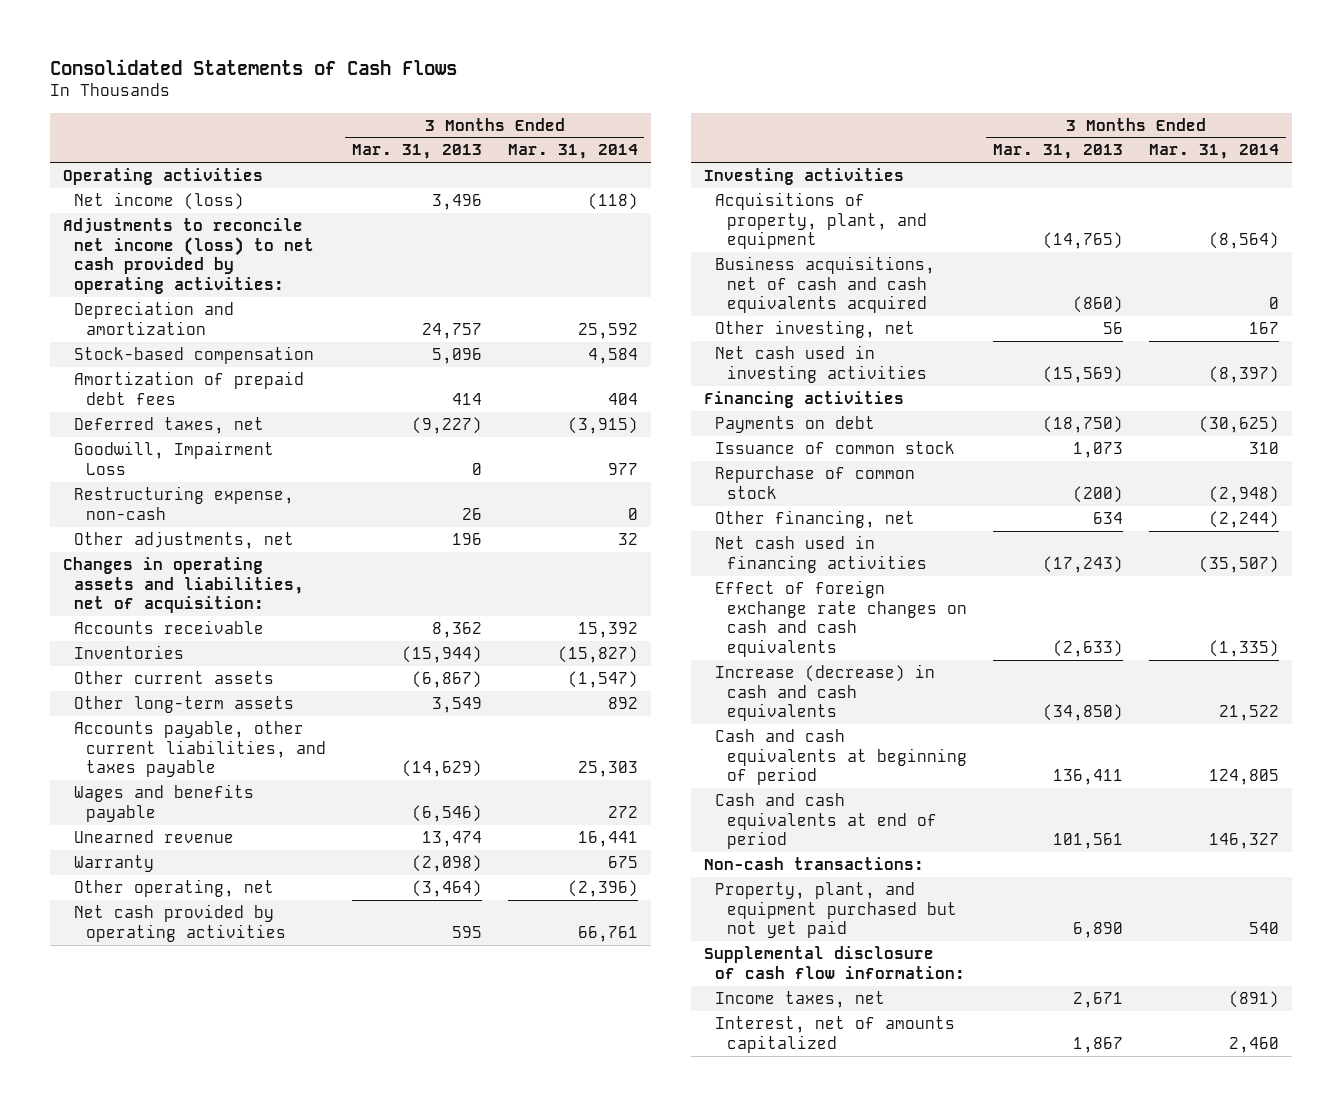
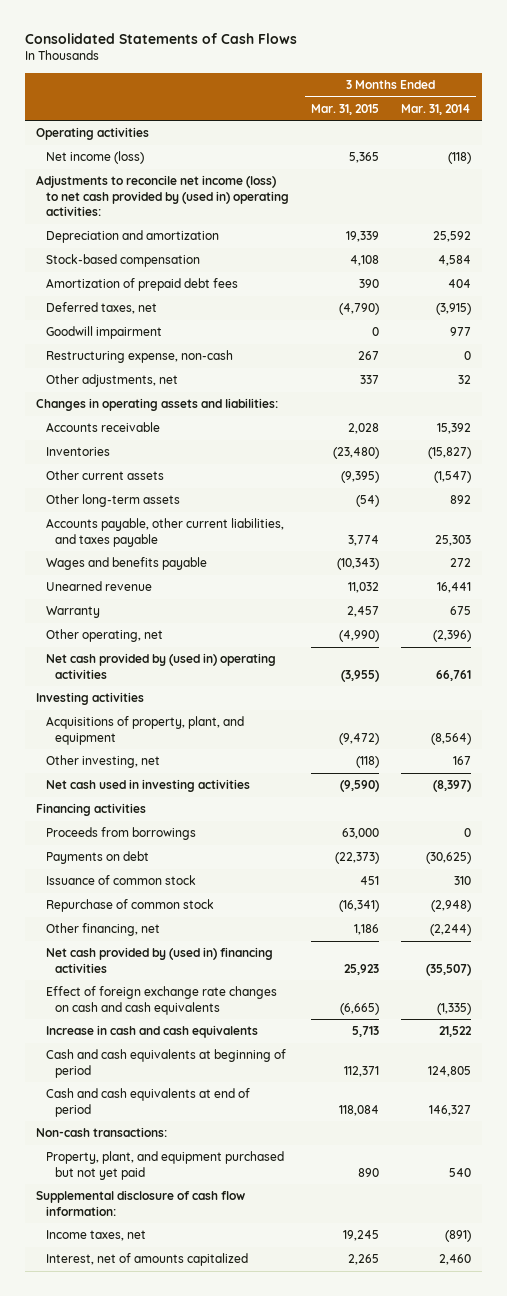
[351,144,482,160] Mar. 31, 2013 -> none
none -> [310,103,379,115] Mar. 31, 2015
[62,218,315,294] Adjustments to reconcile net income (loss) to net cash provided by operating activities: -> [36,175,289,217] Adjustments to reconcile net income (loss) to net cash provided by (used in) operating activities:
[74,441,275,475] Goodwill, Impairment Loss -> [45,326,162,340] Goodwill impairment
[62,557,305,614] Changes in operating assets and liabilities, net of acquisition: -> [36,398,279,412] Changes in operating assets and liabilities:
[74,904,286,942] Net cash provided by operating activities -> [45,653,276,679] Net cash provided by (used in) operating activities
[715,256,936,314] Business acquisitions, net of cash and cash equivalents acquired -> none
none -> [45,827,196,841] Proceeds from borrowings
[715,535,927,573] Net cash used in financing activities -> [45,947,273,973] Net cash provided by (used in) financing activities
[715,664,936,722] Increase (decrease) in cash and cash equivalents -> [45,1025,258,1039] Increase in cash and cash equivalents

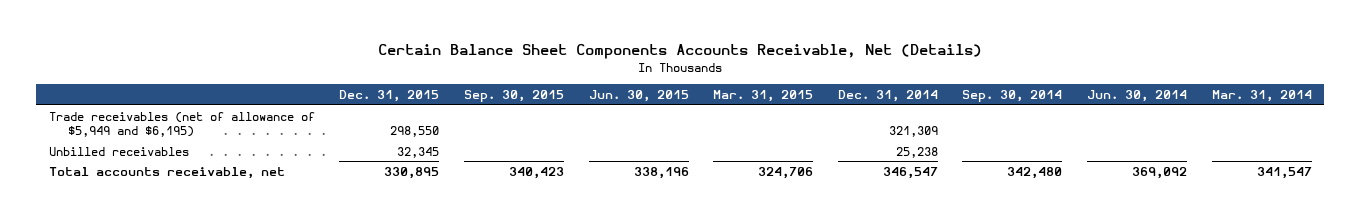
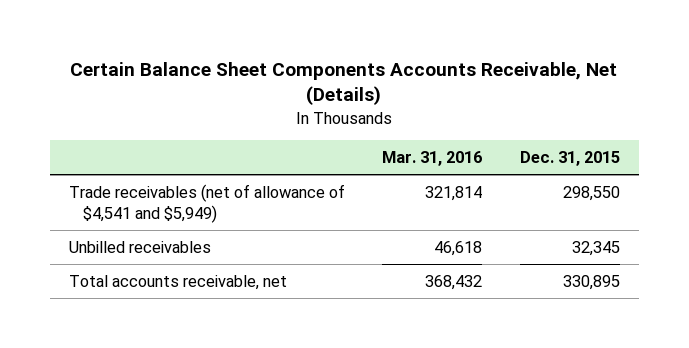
[463,89,564,102] Sep. 30, 2015 -> none
[588,89,689,102] Jun. 30, 2015 -> none
[713,89,814,102] Mar. 31, 2015 -> none
[837,89,938,102] Dec. 31, 2014 -> none
[962,89,1063,102] Sep. 30, 2014 -> none
[1086,89,1187,102] Jun. 30, 2014 -> none
[1211,89,1312,102] Mar. 31, 2014 -> none
none -> [382,151,483,167] Mar. 31, 2016
[48,111,315,138] Trade receivables (net of allowance of $5,949 and $6,195) -> [68,183,345,224] Trade receivables (net of allowance of $4,541 and $5,949)

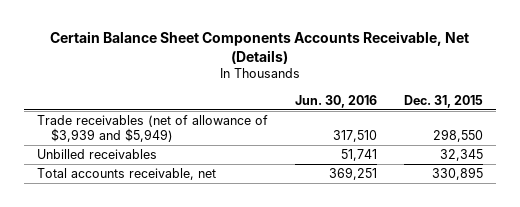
[382,151,483,167] Mar. 31, 2016 -> none
none -> [294,94,377,108] Jun. 30, 2016
[68,183,345,224] Trade receivables (net of allowance of $4,541 and $5,949) -> [37,115,269,142] Trade receivables (net of allowance of $3,939 and $5,949)

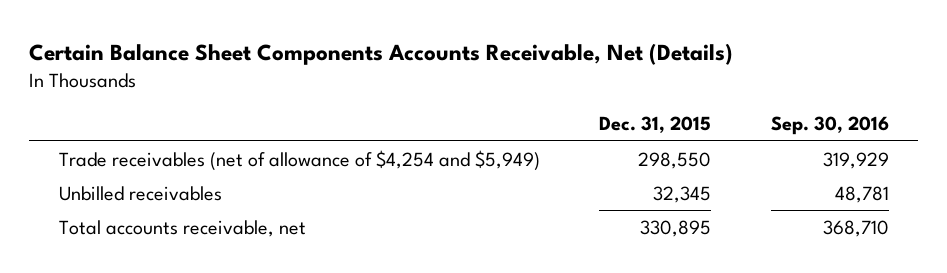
[294,94,377,108] Jun. 30, 2016 -> none
none -> [770,116,889,136] Sep. 30, 2016
[37,115,269,142] Trade receivables (net of allowance of $3,939 and $5,949) -> [58,149,540,171] Trade receivables (net of allowance of $4,254 and $5,949)

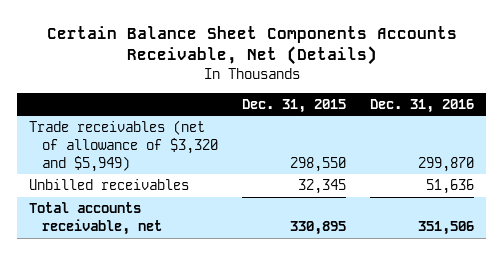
[770,116,889,136] Sep. 30, 2016 -> none
none -> [370,98,475,113] Dec. 31, 2016
[58,149,540,171] Trade receivables (net of allowance of $4,254 and $5,949) -> [29,120,218,172] Trade receivables (net of allowance of $3,320 and $5,949)

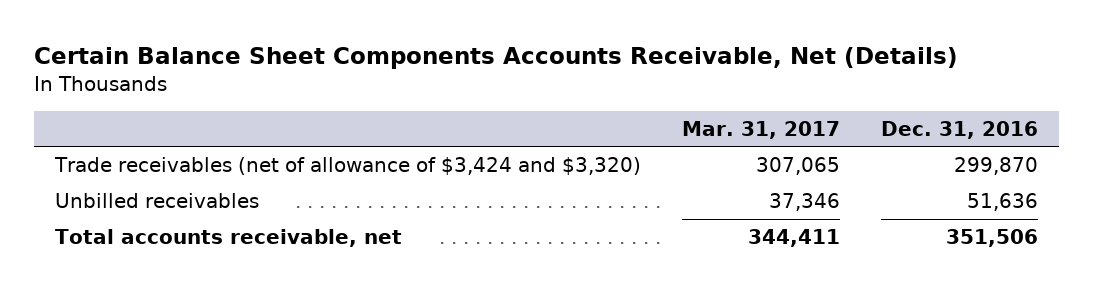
[242,98,347,113] Dec. 31, 2015 -> none
none -> [681,120,840,139] Mar. 31, 2017
[29,120,218,172] Trade receivables (net of allowance of $3,320 and $5,949) -> [53,157,641,176] Trade receivables (net of allowance of $3,424 and $3,320)

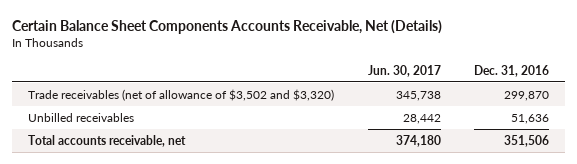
[681,120,840,139] Mar. 31, 2017 -> none
none -> [367,65,441,78] Jun. 30, 2017
[53,157,641,176] Trade receivables (net of allowance of $3,424 and $3,320) -> [28,88,335,101] Trade receivables (net of allowance of $3,502 and $3,320)

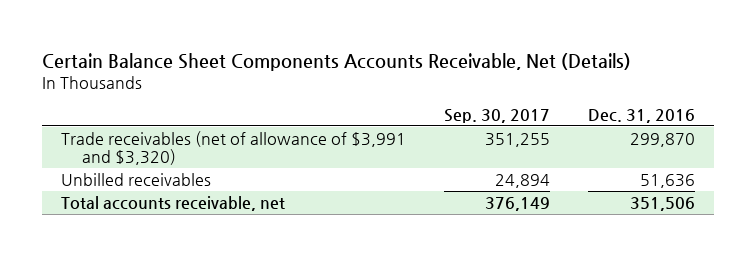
[367,65,441,78] Jun. 30, 2017 -> none
none -> [444,109,551,124] Sep. 30, 2017
[28,88,335,101] Trade receivables (net of allowance of $3,502 and $3,320) -> [61,130,407,165] Trade receivables (net of allowance of $3,991 and $3,320)

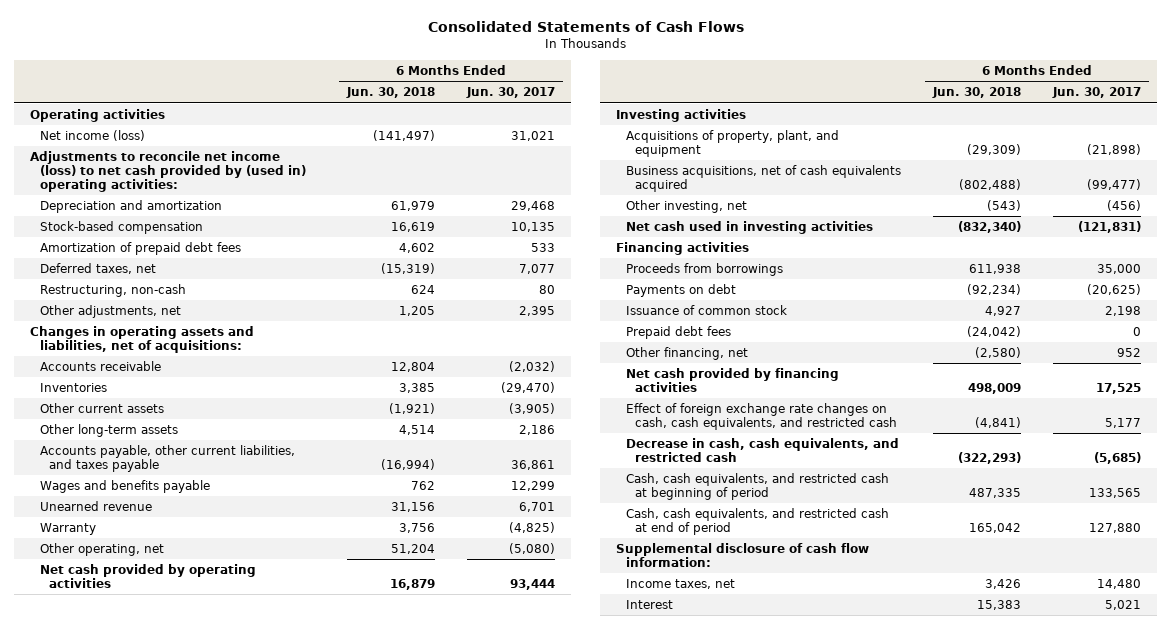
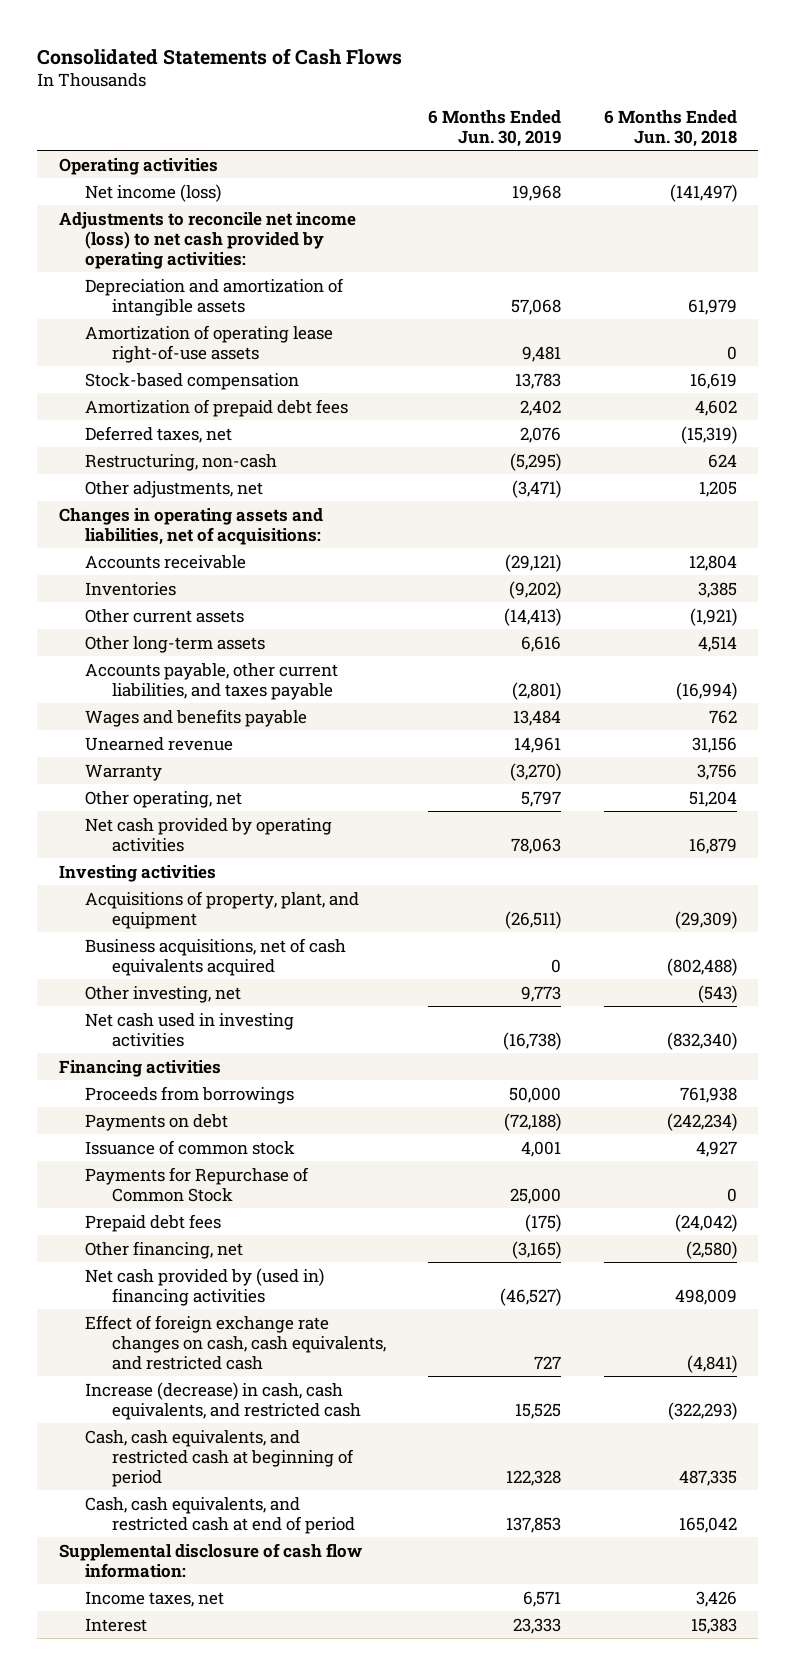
[465,87,555,99] Jun. 30, 2017 -> none
none -> [428,109,562,147] 6 Months Ended Jun. 30, 2019
[30,150,306,192] Adjustments to reconcile net income (loss) to net cash provided by (used in) operating activities: -> [58,211,356,269] Adjustments to reconcile net income (loss) to net cash provided by operating activities:
[39,199,222,213] Depreciation and amortization -> [85,277,345,316] Depreciation and amortization of intangible assets
none -> [85,324,334,363] Amortization of operating lease right-of-use assets
[968,263,1021,274] 611,938 -> [680,1086,738,1103] 761,938
[966,283,1021,295] (92,234) -> [667,1112,738,1131] (242,234)
none -> [85,1166,310,1202] Payments for Repurchase of Common Stock
[625,367,839,392] Net cash provided by financing activities -> [85,1267,325,1306] Net cash provided by (used in) financing activities
[625,437,899,462] Decrease in cash, cash equivalents, and restricted cash -> [85,1381,361,1420] Increase (decrease) in cash, cash equivalents, and restricted cash

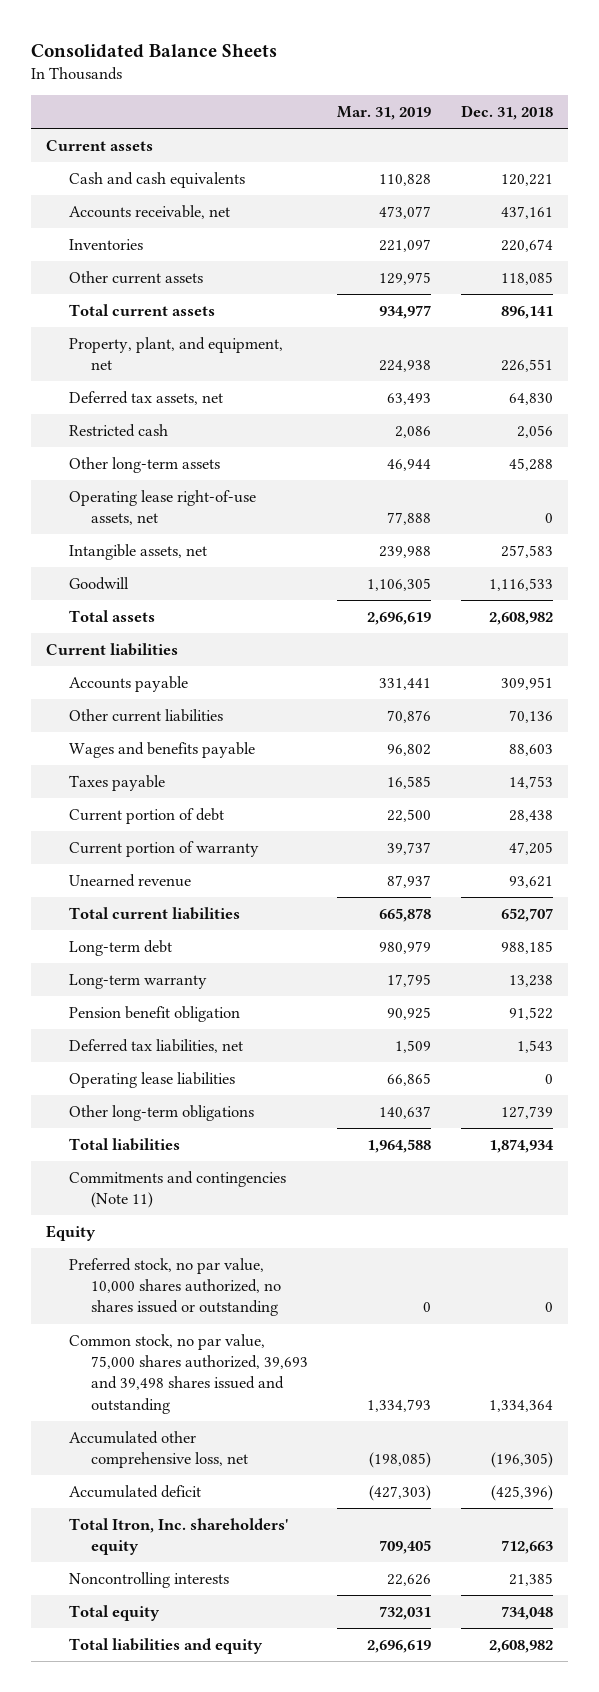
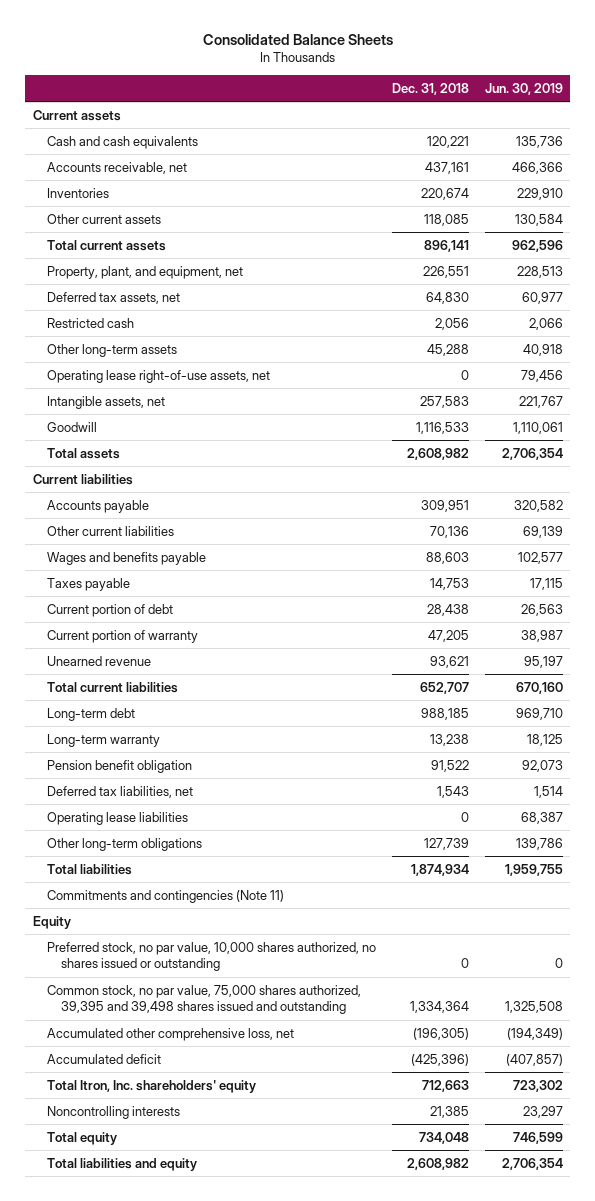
[337,106,432,121] Mar. 31, 2019 -> none
none -> [484,82,563,95] Jun. 30, 2019
[68,1333,308,1414] Common stock, no par value, 75,000 shares authorized, 39,693 and 39,498 shares issued and outstanding -> [46,984,361,1015] Common stock, no par value, 75,000 shares authorized, 39,395 and 39,498 shares issued and outstanding

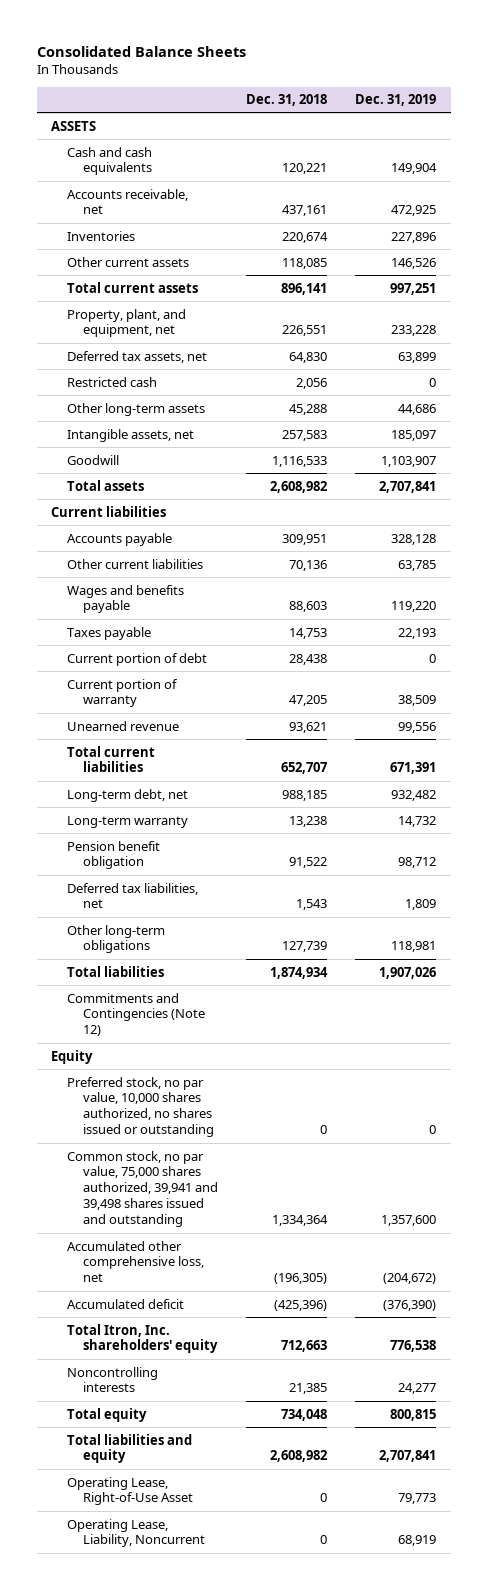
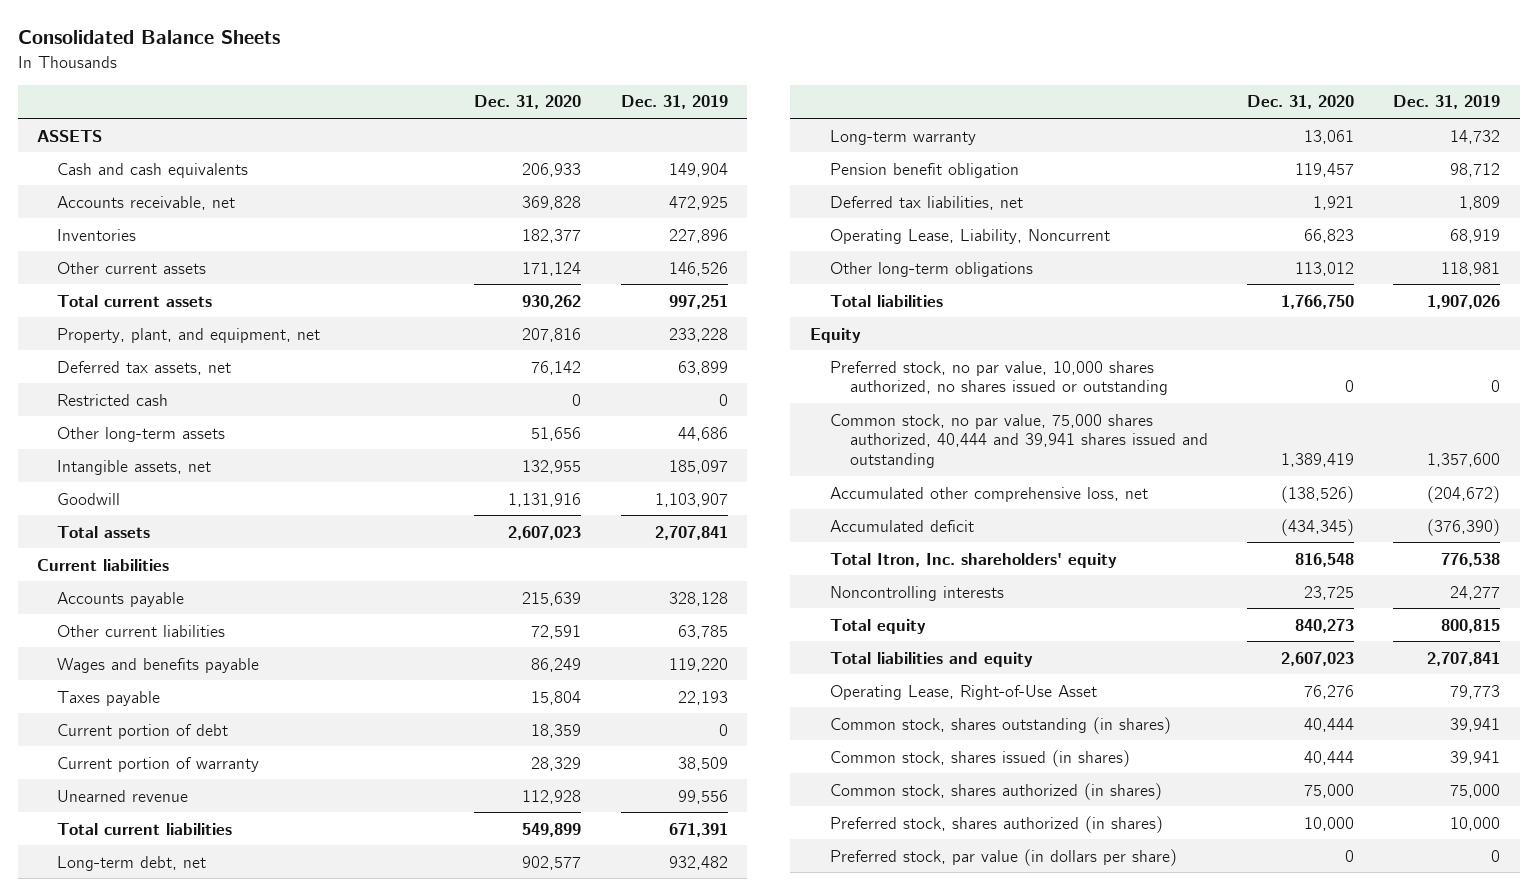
[245,94,327,107] Dec. 31, 2018 -> none
none -> [474,95,582,110] Dec. 31, 2020
[66,1518,205,1548] Operating Lease, Liability, Noncurrent -> [829,228,1110,244] Operating Lease, Liability, Noncurrent
[66,992,205,1037] Commitments and Contingencies (Note 12) -> none
[66,1150,218,1228] Common stock, no par value, 75,000 shares authorized, 39,941 and 39,498 shares issued and outstanding -> [829,413,1208,469] Common stock, no par value, 75,000 shares authorized, 40,444 and 39,941 shares issued and outstanding
none -> [829,716,1171,734] Common stock, shares outstanding (in shares)
none -> [829,749,1130,767] Common stock, shares issued (in shares)
none -> [829,782,1162,800] Common stock, shares authorized (in shares)
none -> [829,815,1163,833] Preferred stock, shares authorized (in shares)
none -> [829,848,1177,866] Preferred stock, par value (in dollars per share)

